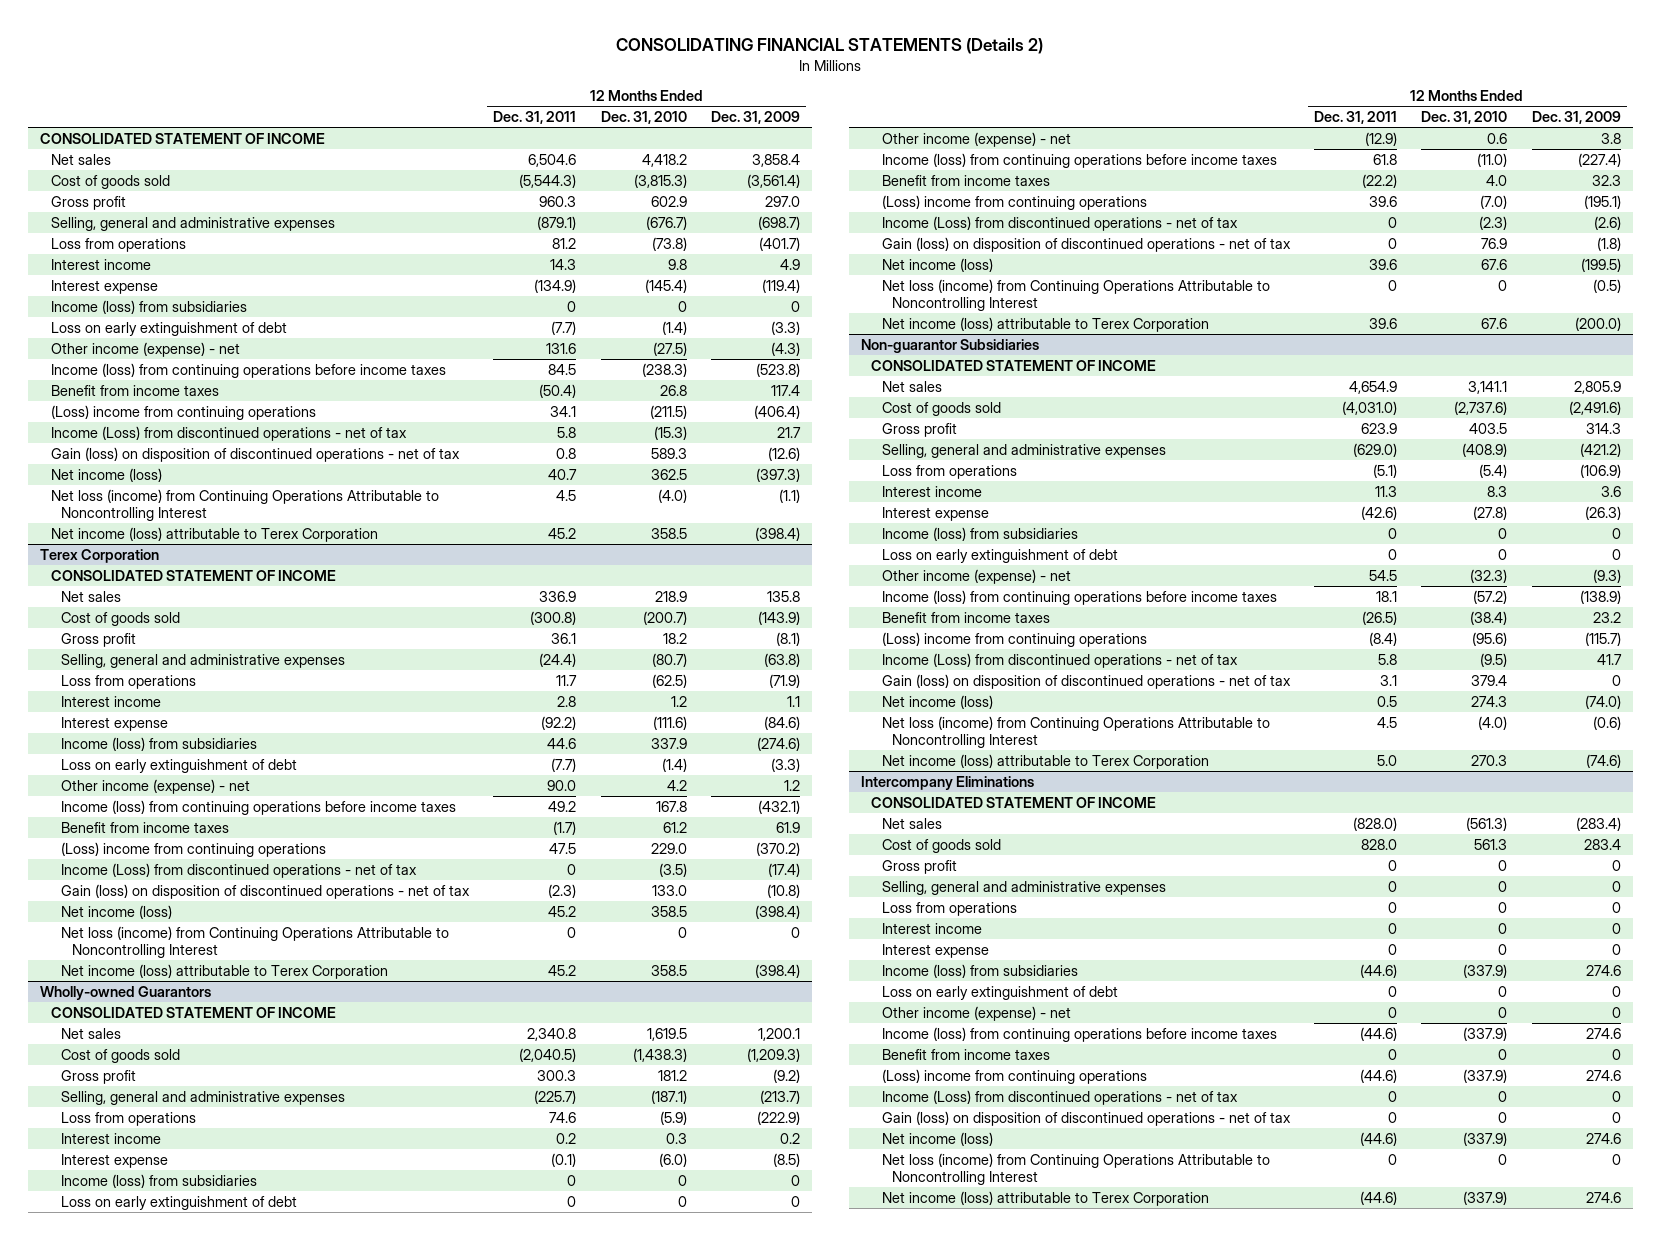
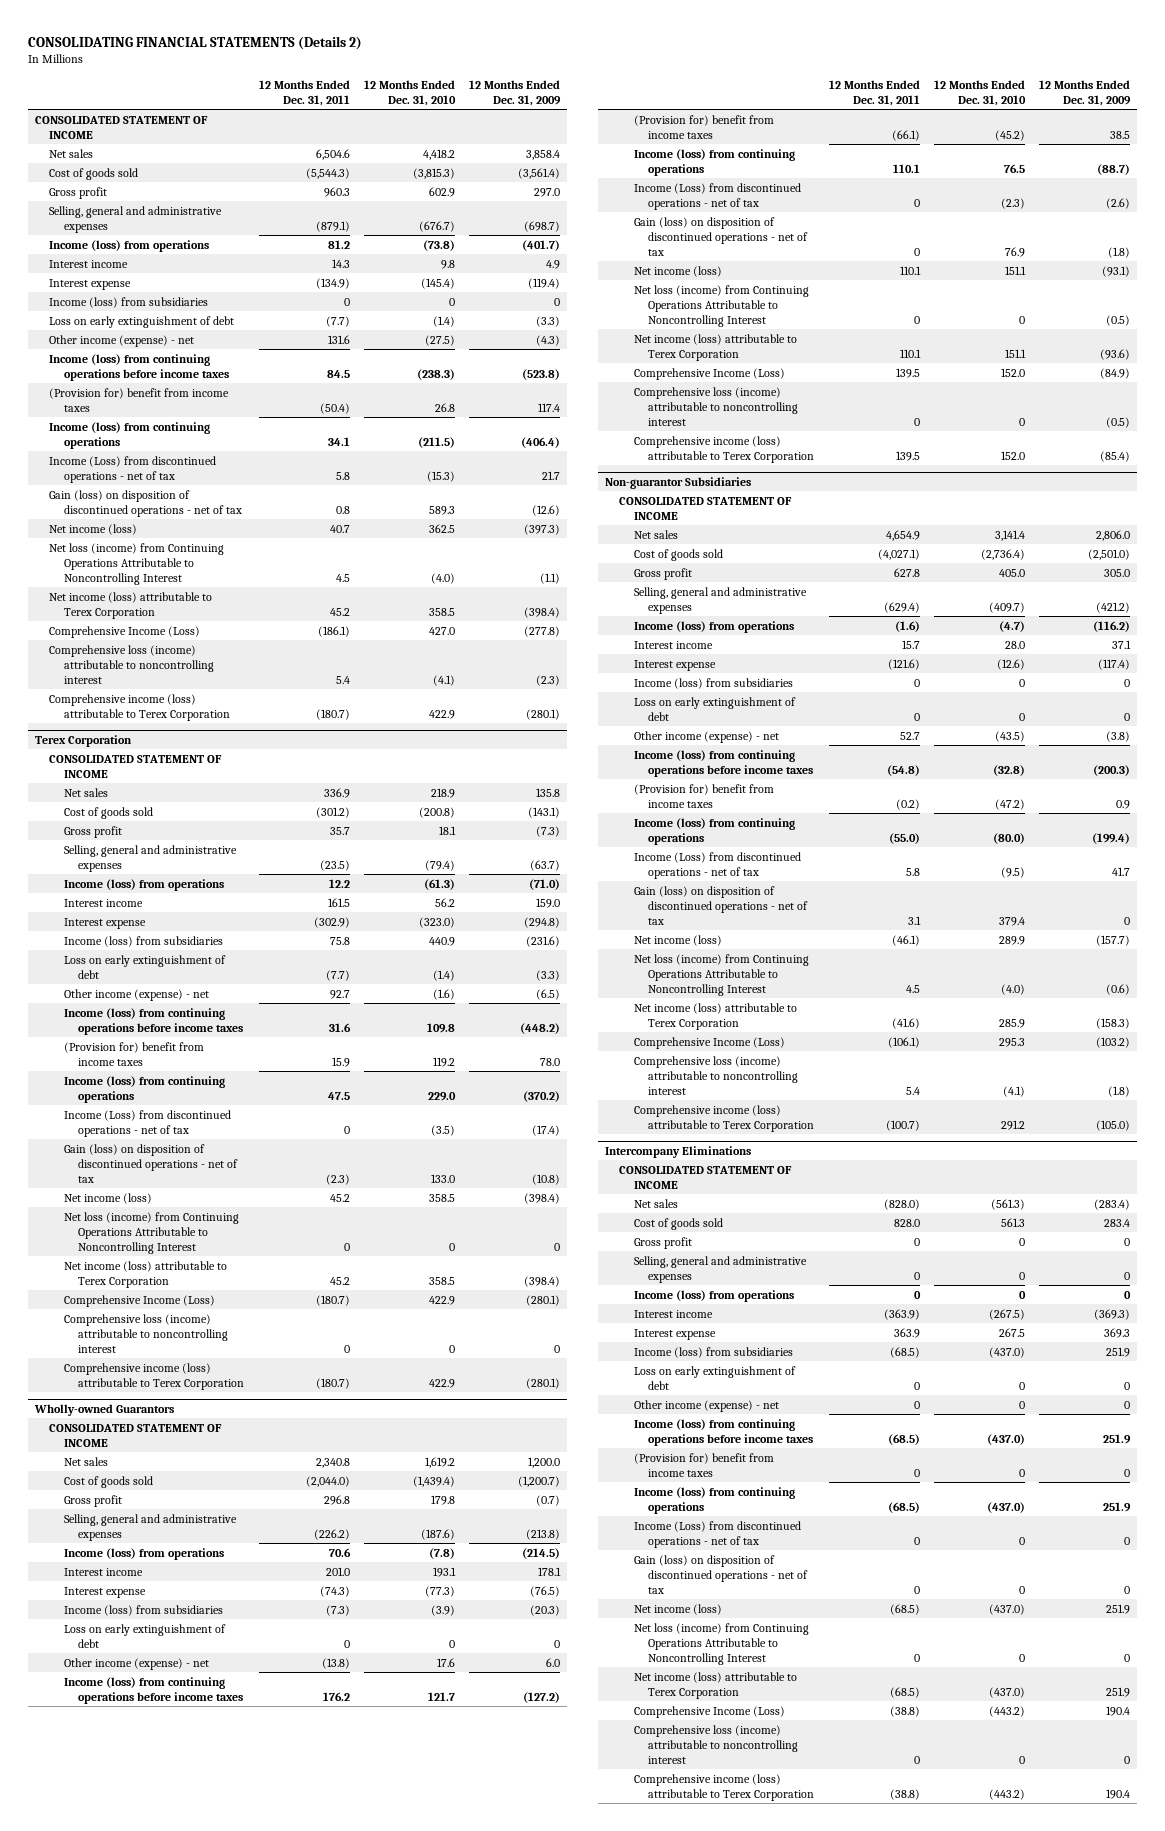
[50,237,186,252] Loss from operations -> [49,239,210,252] Income (loss) from operations
[50,384,219,396] Benefit from income taxes -> [49,387,230,412] (Provision for) benefit from income taxes
[50,404,316,420] (Loss) income from continuing operations -> [49,421,211,449] Income (loss) from continuing operations
none -> [49,625,201,638] Comprehensive Income (Loss)
none -> [49,644,214,684] Comprehensive loss (income) attributable to noncontrolling interest
none -> [49,693,230,721] Comprehensive income (loss) attributable to Terex Corporation
[530,610,577,625] (300.8) -> [315,806,350,818] (301.2)
[642,610,687,625] (200.7) -> [418,806,455,818] (200.8)
[758,610,801,625] (143.9) -> [528,806,561,818] (143.1)
[551,632,577,644] 36.1 -> [329,826,350,835] 35.7
[662,632,687,644] 18.2 -> [438,825,456,835] 18.1
[776,631,801,646] (8.1) -> [536,825,561,837] (7.3)
[539,652,577,667] (24.4) -> [319,859,350,871] (23.5)
[651,652,687,667] (80.7) -> [424,859,455,871] (79.4)
[764,652,801,667] (63.8) -> [530,859,561,871] (63.7)
[61,674,197,689] Loss from operations -> [63,878,224,891] Income (loss) from operations
[556,674,578,686] 11.7 -> [328,878,350,888] 12.2
[651,673,687,688] (62.5) -> [423,878,455,890] (61.3)
[769,673,801,688] (71.9) -> [529,878,561,890] (71.0)
[557,695,577,707] 2.8 -> [327,897,350,907] 161.5
[670,695,687,707] 1.2 -> [434,897,455,907] 56.2
[787,695,801,707] 1.1 -> [536,897,561,908] 159.0
[541,715,577,730] (92.2) -> [313,916,350,928] (302.9)
[652,715,687,730] (111.6) -> [418,916,455,928] (323.0)
[764,715,801,730] (84.6) -> [524,916,561,928] (294.8)
[547,737,577,749] 44.6 -> [329,936,350,945] 75.8
[650,737,687,749] 337.9 -> [428,936,455,946] 440.9
[757,736,801,751] (274.6) -> [526,935,561,947] (231.6)
[547,779,577,791] 90.0 -> [329,989,350,999] 92.7
[666,779,687,791] 4.2 -> [432,988,455,1000] (1.6)
[784,779,801,791] 1.2 -> [536,988,561,1000] (6.5)
[548,800,577,812] 49.2 -> [328,1022,351,1032] 31.6
[655,800,687,812] 167.8 -> [426,1022,455,1033] 109.8
[758,799,801,814] (432.1) -> [520,1022,561,1034] (448.2)
[61,821,230,833] Benefit from income taxes -> [63,1041,204,1066] (Provision for) benefit from income taxes
[553,820,577,835] (1.7) -> [331,1056,350,1067] 15.9
[662,821,687,833] 61.2 -> [432,1056,455,1067] 119.2
[776,821,801,833] 61.9 -> [540,1057,561,1066] 78.0
[61,841,327,857] (Loss) income from continuing operations -> [63,1075,225,1103] Income (loss) from continuing operations
none -> [63,1294,215,1307] Comprehensive Income (Loss)
none -> [63,1313,229,1353] Comprehensive loss (income) attributable to noncontrolling interest
none -> [63,1362,245,1390] Comprehensive income (loss) attributable to Terex Corporation
[646,1027,687,1041] 1,619.5 -> [424,1456,455,1468] 1,619.2
[758,1027,801,1041] 1,200.1 -> [528,1456,561,1468] 1,200.0
[519,1047,577,1062] (2,040.5) -> [305,1475,350,1487] (2,044.0)
[632,1047,687,1062] (1,438.3) -> [412,1475,455,1487] (1,439.4)
[747,1047,801,1062] (1,209.3) -> [518,1475,561,1487] (1,200.7)
[537,1069,577,1081] 300.3 -> [323,1494,350,1505] 296.8
[657,1069,687,1081] 181.2 -> [430,1494,455,1505] 179.8
[773,1068,801,1083] (9.2) -> [536,1494,561,1506] (0.7)
[534,1089,577,1104] (225.7) -> [313,1528,350,1540] (226.2)
[650,1089,687,1104] (187.1) -> [420,1528,455,1540] (187.6)
[760,1089,801,1104] (213.7) -> [526,1528,561,1540] (213.8)
[61,1111,197,1126] Loss from operations -> [63,1547,224,1560] Income (loss) from operations
[549,1111,577,1123] 74.6 -> [328,1547,351,1557] 70.6
[659,1110,687,1125] (5.9) -> [428,1547,455,1559] (7.8)
[757,1110,801,1125] (222.9) -> [522,1547,561,1559] (214.5)
[556,1132,577,1144] 0.2 -> [325,1566,350,1576] 201.0
[665,1132,687,1144] 0.3 -> [432,1566,456,1577] 193.1
[780,1132,801,1144] 0.2 -> [538,1566,562,1576] 178.1
[551,1152,577,1167] (0.1) -> [319,1585,350,1597] (74.3)
[658,1152,687,1167] (6.0) -> [424,1585,455,1597] (77.3)
[773,1152,801,1167] (8.5) -> [530,1585,561,1597] (76.5)
[567,1174,577,1186] 0 -> [325,1604,350,1616] (7.3)
[677,1174,687,1186] 0 -> [430,1604,455,1616] (3.9)
[791,1174,801,1186] 0 -> [530,1604,561,1616] (20.3)
[1365,131,1398,146] (12.9) -> [321,1657,350,1669] (13.8)
[1487,132,1508,144] 0.6 -> [436,1657,455,1667] 17.6
[1600,132,1621,144] 3.8 -> [546,1657,561,1667] 6.0
[1373,153,1398,165] 61.8 -> [322,1691,350,1701] 176.2
[1477,152,1508,167] (11.0) -> [427,1691,455,1701] 121.7
[1577,152,1621,167] (227.4) -> [523,1691,561,1703] (127.2)
[881,174,1050,186] Benefit from income taxes -> [633,114,774,139] (Provision for) benefit from income taxes
[1362,173,1398,188] (22.2) -> [891,129,920,141] (66.1)
[1486,174,1508,186] 4.0 -> [994,129,1025,141] (45.2)
[1591,174,1621,186] 32.3 -> [1110,130,1131,139] 38.5
[881,194,1147,210] (Loss) income from continuing operations -> [633,148,795,176] Income (loss) from continuing operations
[1369,195,1398,207] 39.6 -> [892,163,920,173] 110.1
[1480,194,1508,209] (7.0) -> [1003,163,1025,173] 76.5
[1583,194,1621,209] (195.1) -> [1097,163,1131,175] (88.7)
[1369,258,1398,270] 39.6 -> [899,265,921,275] 110.1
[1481,258,1508,270] 67.6 -> [1004,265,1026,275] 151.1
[1580,257,1621,272] (199.5) -> [1102,265,1131,277] (93.1)
[1369,317,1398,329] 39.6 -> [899,348,921,358] 110.1
[1481,317,1508,329] 67.6 -> [1004,348,1026,358] 151.1
[1574,316,1621,331] (200.0) -> [1100,348,1131,360] (93.6)
none -> [633,367,785,380] Comprehensive Income (Loss)
none -> [633,386,799,426] Comprehensive loss (income) attributable to noncontrolling interest
none -> [633,435,815,463] Comprehensive income (loss) attributable to Terex Corporation
[1468,380,1508,394] 3,141.1 -> [994,529,1025,541] 3,141.4
[1573,380,1621,394] 2,805.9 -> [1096,529,1131,541] 2,806.0
[1342,400,1398,415] (4,031.0) -> [877,548,920,560] (4,027.1)
[1454,400,1508,415] (2,737.6) -> [980,548,1025,560] (2,736.4)
[1568,400,1621,415] (2,491.6) -> [1088,548,1131,560] (2,501.0)
[1361,422,1398,434] 623.9 -> [893,567,920,577] 627.8
[1469,422,1508,434] 403.5 -> [998,568,1025,577] 405.0
[1585,422,1621,434] 314.3 -> [1104,568,1131,577] 305.0
[1353,442,1398,457] (629.0) -> [883,601,920,613] (629.4)
[1462,442,1508,457] (408.9) -> [988,601,1025,613] (409.7)
[881,464,1017,479] Loss from operations -> [633,620,794,633] Income (loss) from operations
[1373,463,1398,478] (5.1) -> [894,620,920,632] (1.6)
[1479,463,1508,478] (5.4) -> [998,620,1025,632] (4.7)
[1579,463,1621,478] (106.9) -> [1093,620,1131,632] (116.2)
[1375,485,1398,497] 11.3 -> [901,639,920,649] 15.7
[1487,485,1508,497] 8.3 -> [1004,640,1025,649] 28.0
[1600,485,1621,497] 3.6 -> [1112,639,1132,649] 37.1
[1361,505,1398,520] (42.6) -> [887,658,920,670] (121.6)
[1473,505,1508,520] (27.8) -> [996,658,1025,670] (12.6)
[1584,505,1621,520] (26.3) -> [1098,658,1131,670] (117.4)
[1369,569,1398,581] 54.5 -> [899,731,920,740] 52.7
[1470,568,1508,583] (32.3) -> [994,730,1025,742] (43.5)
[1592,568,1621,583] (9.3) -> [1106,730,1131,742] (3.8)
[1376,590,1398,602] 18.1 -> [886,764,920,776] (54.8)
[1473,589,1508,604] (57.2) -> [992,764,1025,776] (32.8)
[1579,589,1621,604] (138.9) -> [1093,764,1131,776] (200.3)
[881,611,1050,623] Benefit from income taxes -> [633,783,774,808] (Provision for) benefit from income taxes
[1362,610,1398,625] (26.5) -> [895,798,920,810] (0.2)
[1470,610,1508,625] (38.4) -> [994,798,1025,810] (47.2)
[1592,611,1621,623] 23.2 -> [1116,799,1131,809] 0.9
[881,631,1147,647] (Loss) income from continuing operations -> [633,817,795,845] Income (loss) from continuing operations
[1369,631,1398,646] (8.4) -> [888,832,920,844] (55.0)
[1472,631,1508,646] (95.6) -> [992,832,1025,844] (80.0)
[1584,631,1621,646] (115.7) -> [1092,832,1131,844] (199.4)
[1377,695,1398,707] 0.5 -> [891,934,920,946] (46.1)
[1471,695,1508,707] 274.3 -> [998,935,1025,945] 289.9
[1584,694,1621,709] (74.0) -> [1096,934,1131,946] (157.7)
[1377,754,1398,766] 5.0 -> [891,1017,920,1029] (41.6)
[1471,754,1508,766] 270.3 -> [998,1018,1025,1028] 285.9
[1585,753,1621,768] (74.6) -> [1096,1017,1131,1029] (158.3)
none -> [633,1036,785,1049] Comprehensive Income (Loss)
none -> [633,1055,799,1095] Comprehensive loss (income) attributable to noncontrolling interest
none -> [633,1104,815,1132] Comprehensive income (loss) attributable to Terex Corporation
[881,901,1017,916] Loss from operations -> [633,1289,794,1302] Income (loss) from operations
[1388,922,1398,934] 0 -> [883,1308,920,1320] (363.9)
[1498,922,1508,934] 0 -> [988,1308,1025,1320] (267.5)
[1611,922,1621,934] 0 -> [1094,1308,1131,1320] (369.3)
[1388,943,1398,955] 0 -> [893,1327,920,1338] 363.9
[1498,943,1508,955] 0 -> [998,1327,1025,1337] 267.5
[1611,943,1621,955] 0 -> [1104,1327,1131,1338] 369.3
[1360,963,1398,978] (44.6) -> [889,1346,920,1358] (68.5)
[1463,963,1508,978] (337.9) -> [988,1346,1025,1358] (437.0)
[1585,964,1621,976] 274.6 -> [1106,1346,1131,1357] 251.9
[1360,1026,1398,1041] (44.6) -> [887,1433,920,1445] (68.5)
[1463,1026,1508,1041] (337.9) -> [986,1433,1025,1445] (437.0)
[1585,1027,1621,1039] 274.6 -> [1103,1433,1132,1444] 251.9
[881,1048,1050,1060] Benefit from income taxes -> [633,1452,774,1477] (Provision for) benefit from income taxes
[881,1068,1147,1084] (Loss) income from continuing operations -> [633,1486,795,1514] Income (loss) from continuing operations
[1360,1068,1398,1083] (44.6) -> [887,1501,920,1513] (68.5)
[1463,1068,1508,1083] (337.9) -> [986,1501,1025,1513] (437.0)
[1585,1069,1621,1081] 274.6 -> [1103,1501,1132,1512] 251.9
[1360,1131,1398,1146] (44.6) -> [889,1603,920,1615] (68.5)
[1463,1131,1508,1146] (337.9) -> [988,1603,1025,1615] (437.0)
[1585,1132,1621,1144] 274.6 -> [1106,1603,1131,1614] 251.9
[1360,1190,1398,1205] (44.6) -> [889,1686,920,1698] (68.5)
[1463,1190,1508,1205] (337.9) -> [988,1686,1025,1698] (437.0)
[1585,1191,1621,1203] 274.6 -> [1106,1686,1131,1697] 251.9
none -> [633,1705,785,1718] Comprehensive Income (Loss)
none -> [633,1724,799,1764] Comprehensive loss (income) attributable to noncontrolling interest
none -> [633,1773,815,1801] Comprehensive income (loss) attributable to Terex Corporation

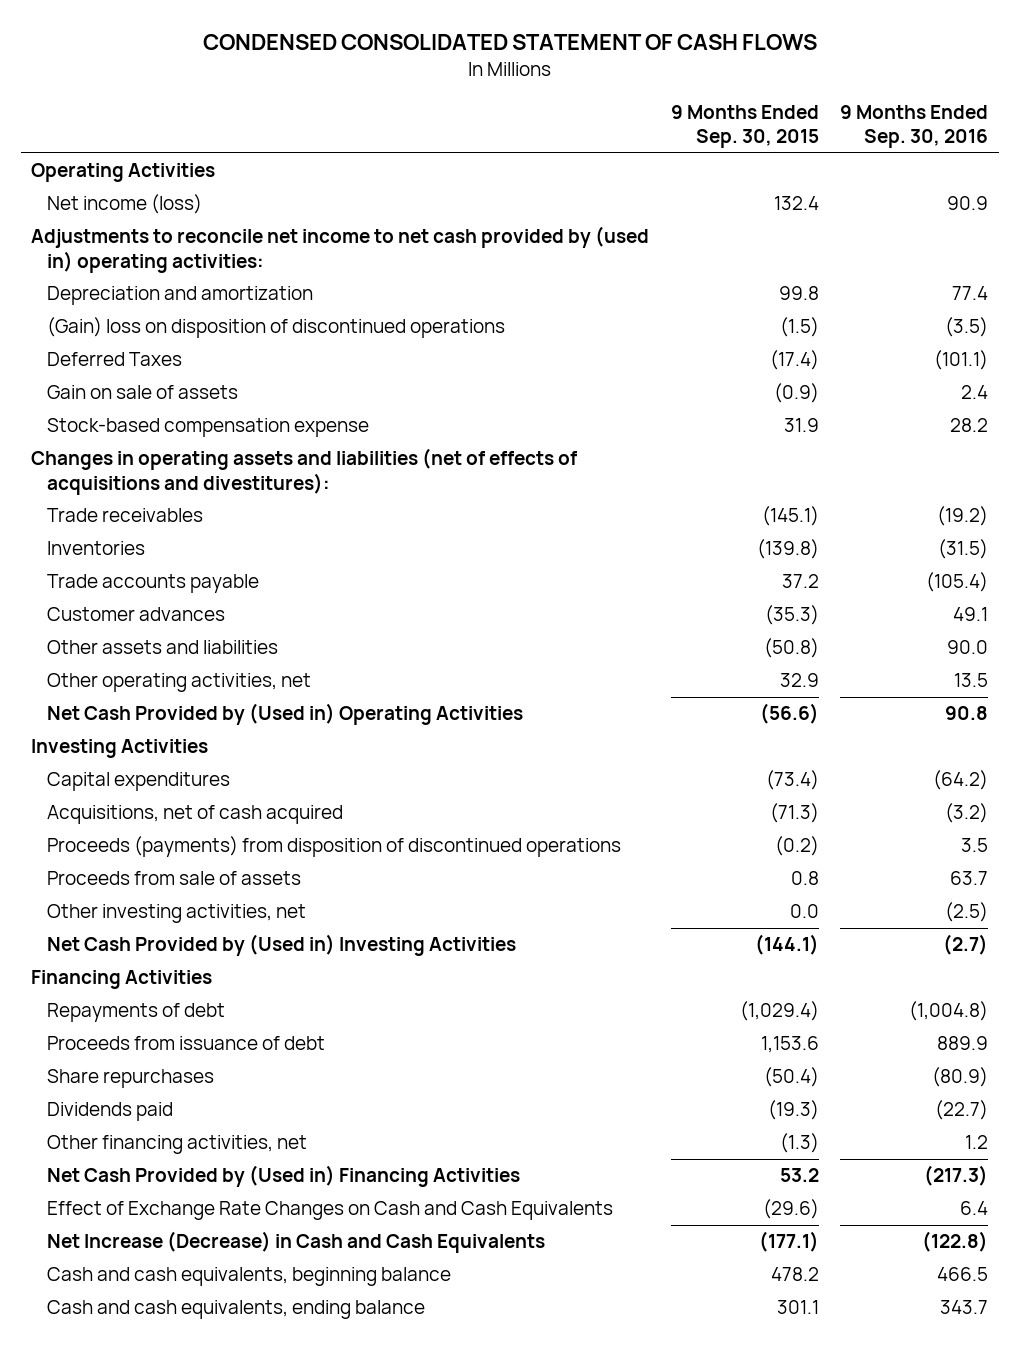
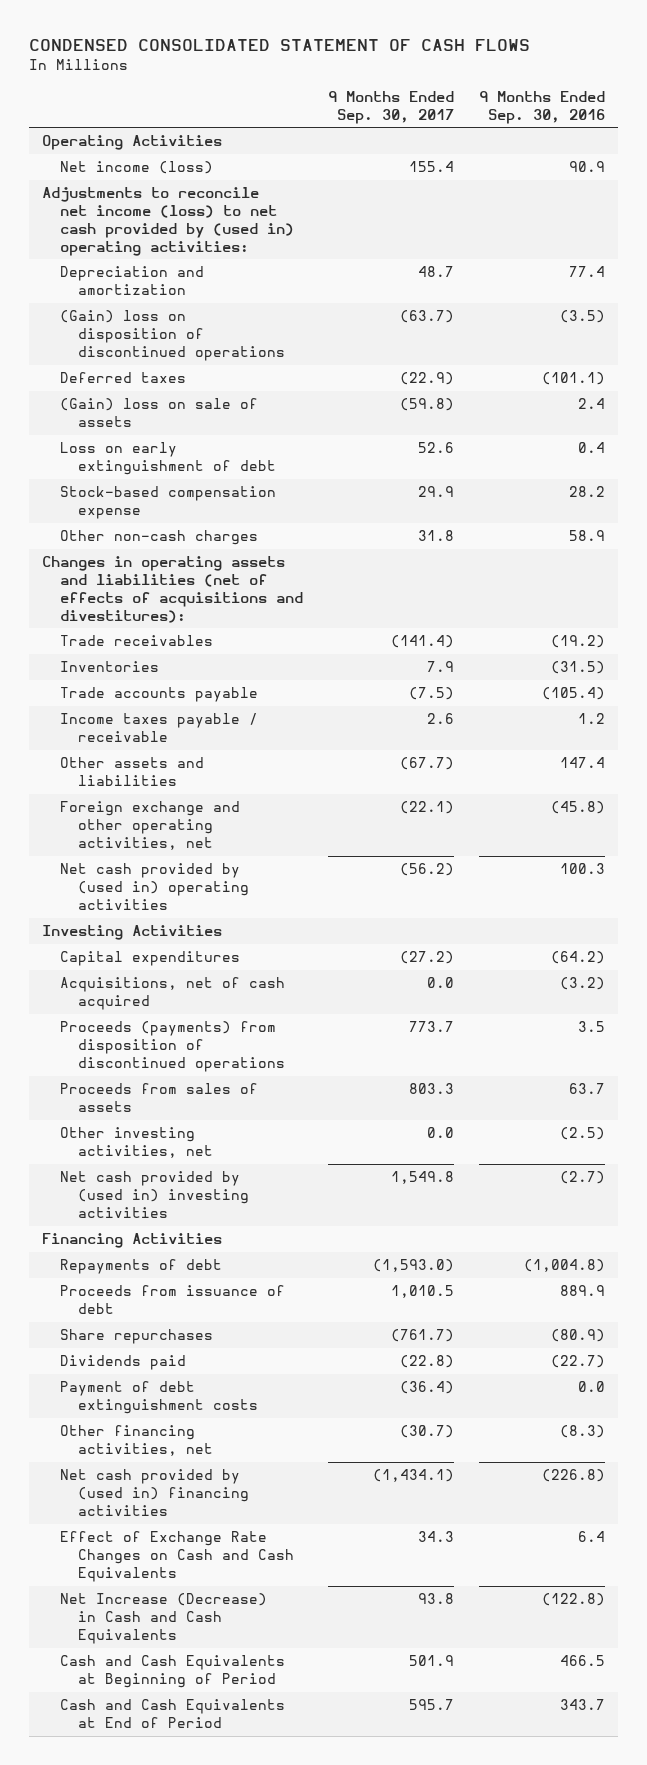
[670,104,819,149] 9 Months Ended Sep. 30, 2015 -> none
none -> [328,90,455,124] 9 Months Ended Sep. 30, 2017
[31,226,650,273] Adjustments to reconcile net income to net cash provided by (used in) operating activities: -> [41,187,294,256] Adjustments to reconcile net income (loss) to net cash provided by (used in) operating activities:
[46,352,182,367] Deferred Taxes -> [59,372,186,384] Deferred taxes
[46,385,238,400] Gain on sale of assets -> [59,398,258,428] (Gain) loss on sale of assets
none -> [59,442,277,476] Loss on early extinguishment of debt
none -> [59,530,258,546] Other non-cash charges
[46,607,225,622] Customer advances -> none
none -> [59,713,258,743] Income taxes payable / receivable
[946,640,988,655] 90.0 -> [560,757,606,769] 147.4
[46,673,311,693] Other operating activities, net -> [59,801,240,850] Foreign exchange and other operating activities, net
[953,673,988,688] 13.5 -> [551,801,606,815] (45.8)
[46,703,523,726] Net Cash Provided by (Used in) Operating Activities -> [59,863,250,910] Net cash provided by (used in) operating activities
[944,706,988,721] 90.8 -> [560,863,606,875] 100.3
[46,871,301,886] Proceeds from sale of assets -> [59,1083,258,1113] Proceeds from sales of assets
[46,934,516,957] Net Cash Provided by (Used in) Investing Activities -> [59,1171,250,1218] Net cash provided by (used in) investing activities
none -> [59,1381,259,1415] Payment of debt extinguishment costs
[964,1135,988,1150] 1.2 -> [560,1425,606,1439] (8.3)
[46,1165,520,1188] Net Cash Provided by (Used in) Financing Activities -> [59,1469,250,1516] Net cash provided by (used in) financing activities
[923,1165,988,1187] (217.3) -> [542,1469,606,1483] (226.8)
[46,1267,451,1287] Cash and cash equivalents, beginning balance -> [59,1655,285,1689] Cash and Cash Equivalents at Beginning of Period
[46,1300,425,1320] Cash and cash equivalents, ending balance -> [59,1699,285,1729] Cash and Cash Equivalents at End of Period

